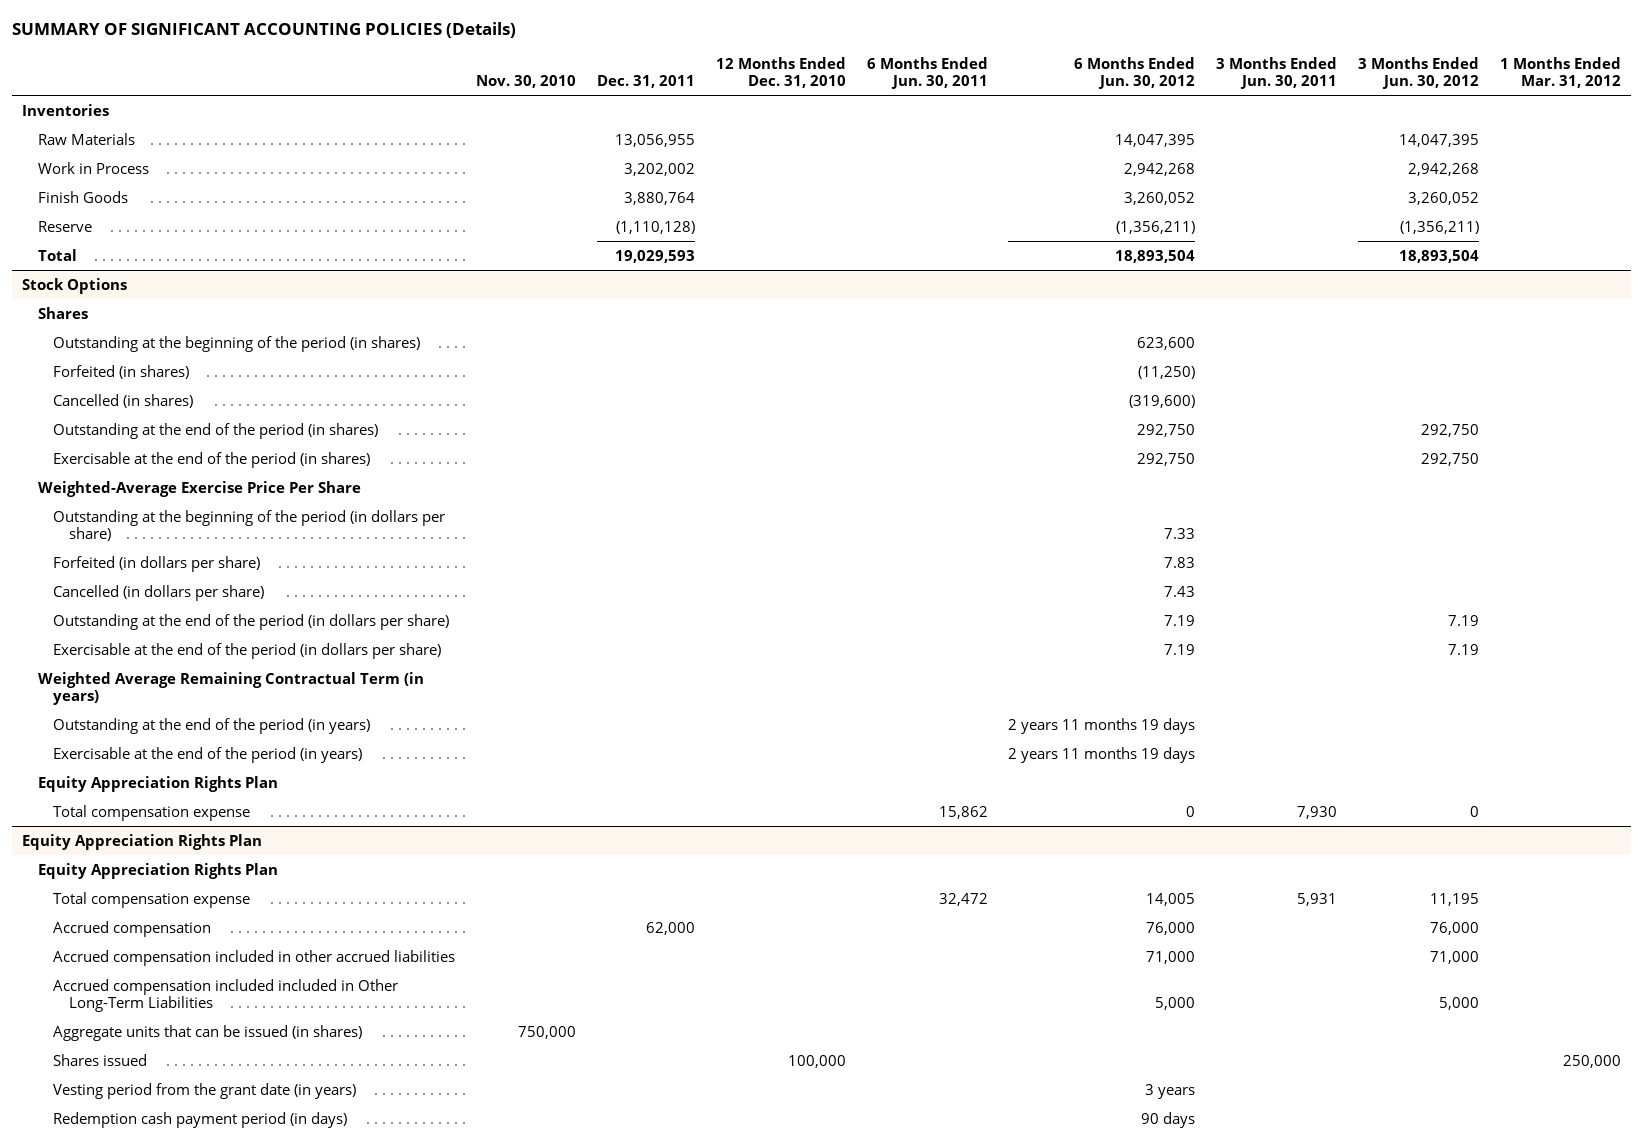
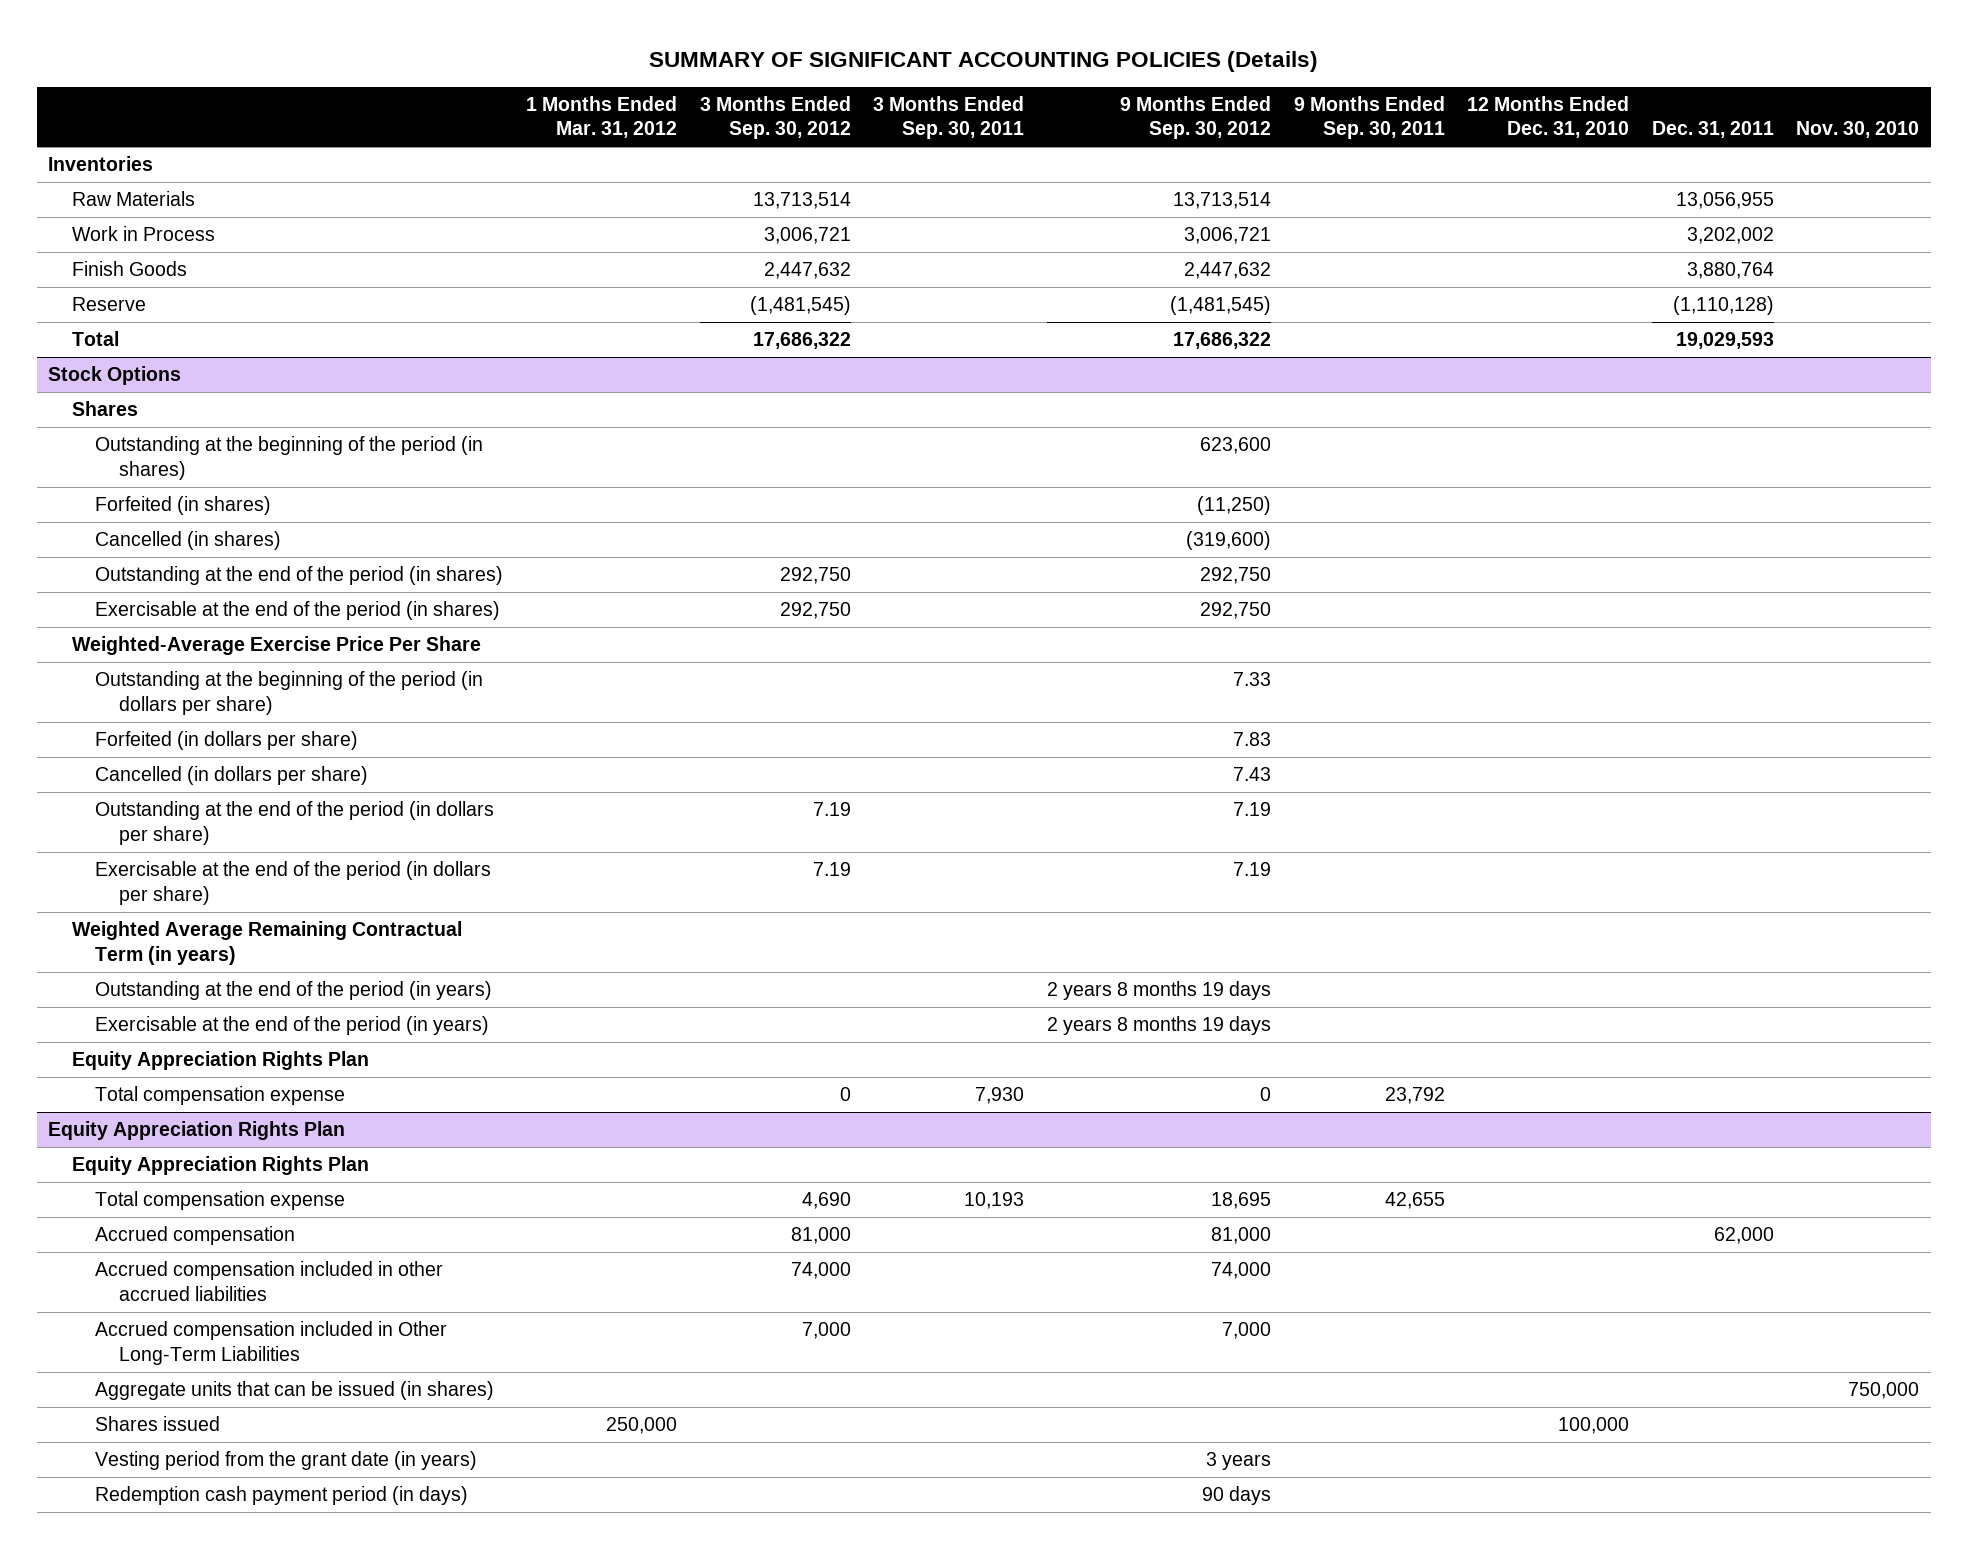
[866,56,988,90] 6 Months Ended Jun. 30, 2011 -> none
[1074,56,1196,90] 6 Months Ended Jun. 30, 2012 -> none
[1216,56,1338,90] 3 Months Ended Jun. 30, 2011 -> none
[1357,56,1479,90] 3 Months Ended Jun. 30, 2012 -> none
none -> [699,96,851,140] 3 Months Ended Sep. 30, 2012
none -> [873,96,1025,140] 3 Months Ended Sep. 30, 2011
none -> [1119,96,1271,140] 9 Months Ended Sep. 30, 2012
none -> [1293,96,1445,140] 9 Months Ended Sep. 30, 2011
[53,978,399,1012] Accrued compensation included included in Other Long-Term Liabilities -> [95,1321,448,1365] Accrued compensation included in Other Long-Term Liabilities

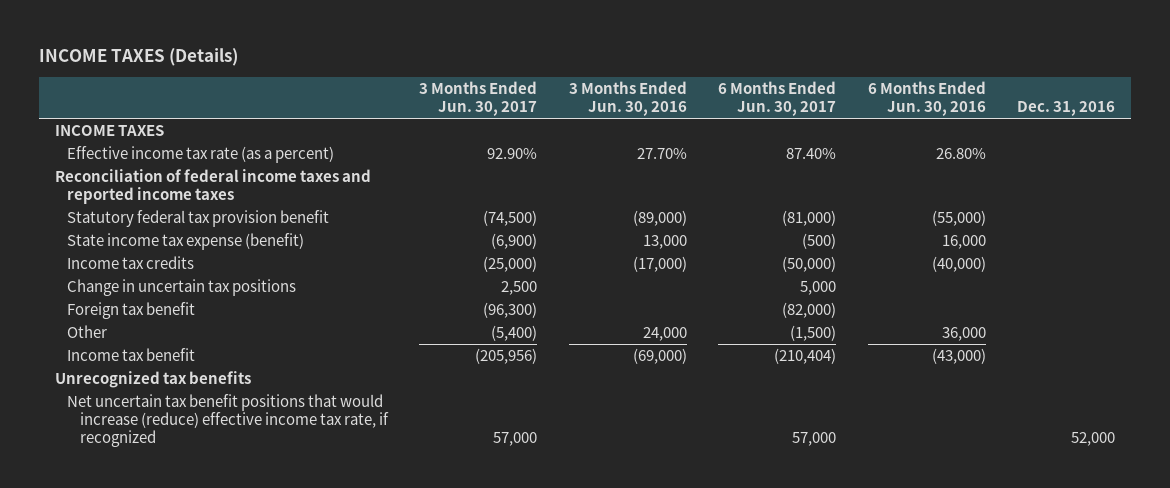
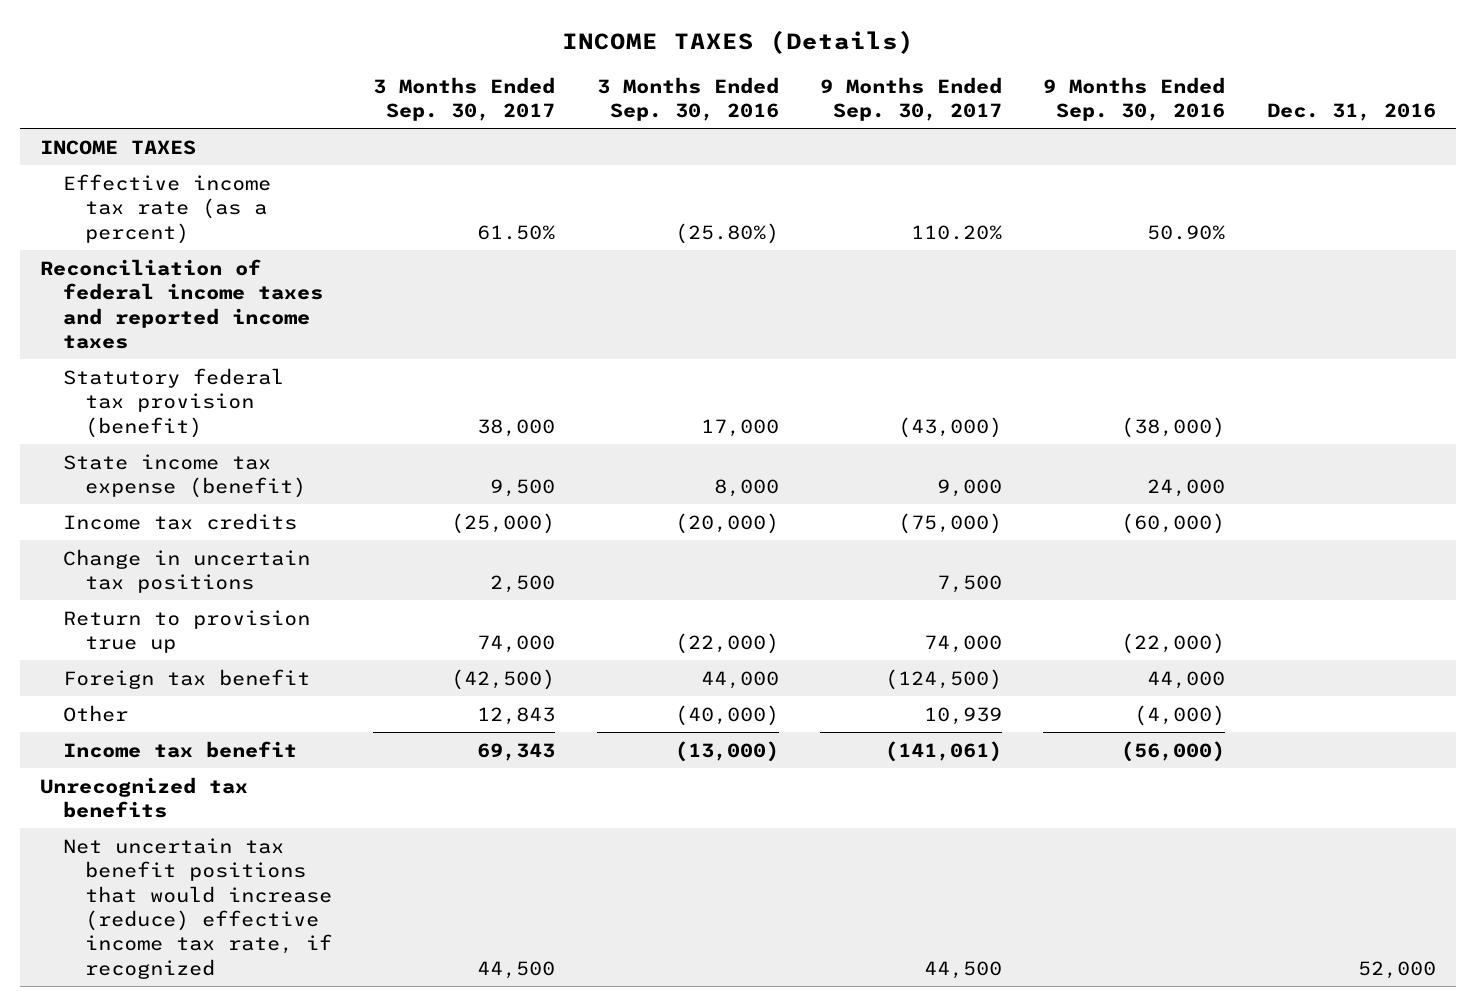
[419,81,538,116] 3 Months Ended Jun. 30, 2017 -> none
[568,81,687,116] 3 Months Ended Jun. 30, 2016 -> none
[718,81,837,116] 6 Months Ended Jun. 30, 2017 -> none
[867,81,986,116] 6 Months Ended Jun. 30, 2016 -> none
none -> [373,76,556,122] 3 Months Ended Sep. 30, 2017
none -> [596,76,779,122] 3 Months Ended Sep. 30, 2016
none -> [820,76,1003,122] 9 Months Ended Sep. 30, 2017
none -> [1043,76,1226,122] 9 Months Ended Sep. 30, 2016
[67,210,330,228] Statutory federal tax provision benefit -> [62,367,284,438] Statutory federal tax provision (benefit)
none -> [62,609,310,654] Return to provision true up

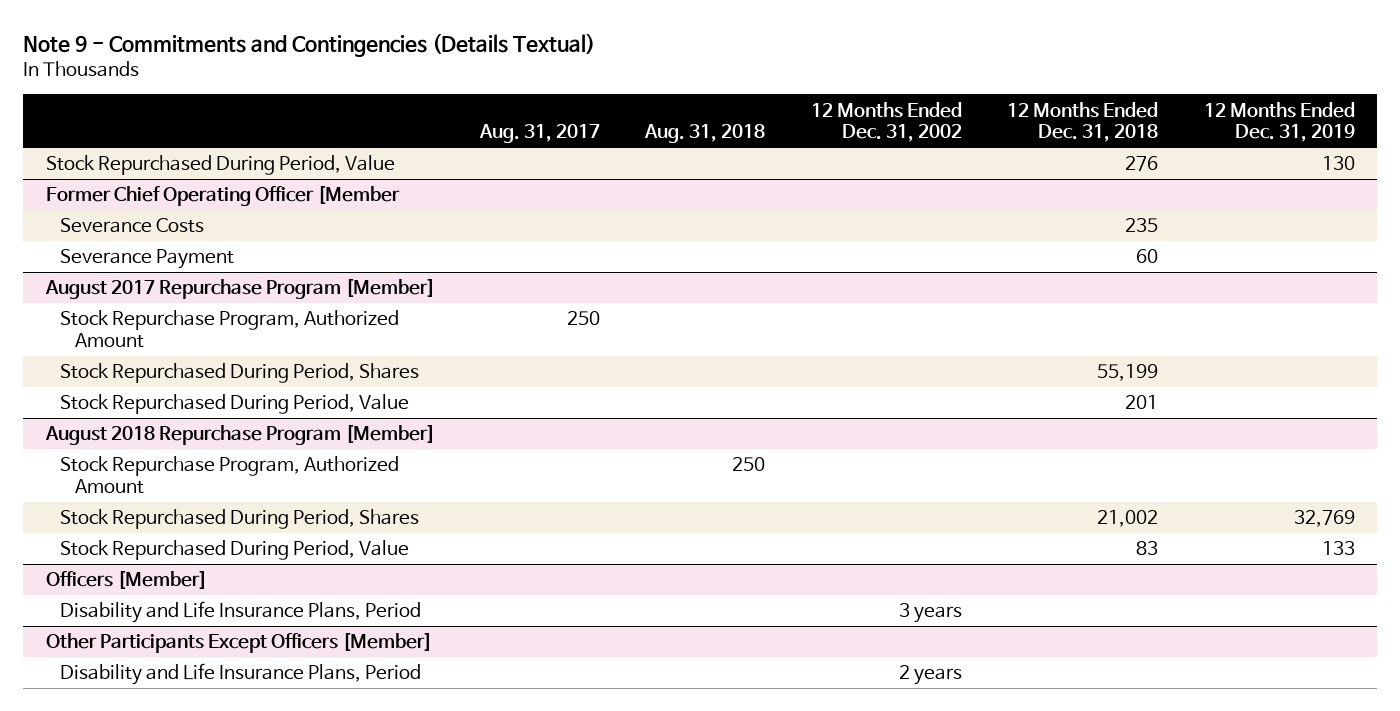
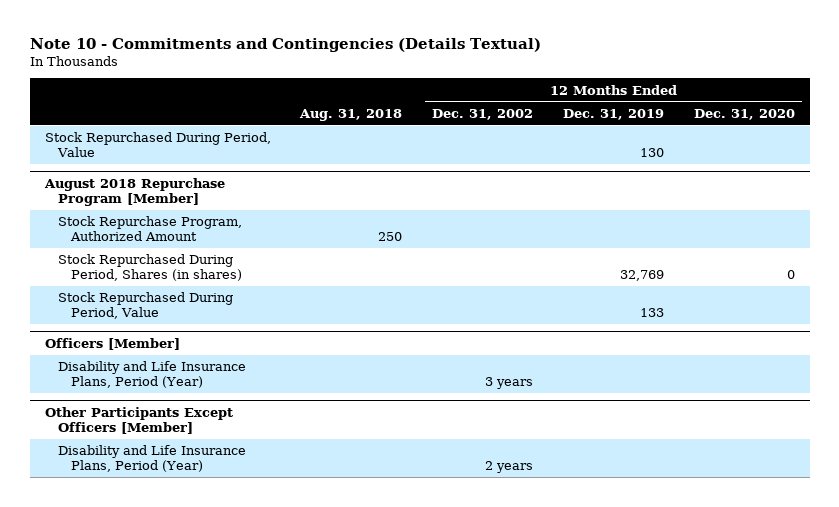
[22,33,595,58] Note 9 - Commitments and Contingencies (Details Textual) -> [29,37,541,52] Note 10 - Commitments and Contingencies (Details Textual)
[479,124,601,144] Aug. 31, 2017 -> none
[1007,101,1159,143] 12 Months Ended Dec. 31, 2018 -> none
none -> [693,108,795,120] Dec. 31, 2020
[45,185,400,207] Former Chief Operating Officer [Member -> none
[60,218,205,234] Severance Costs -> none
[60,249,235,270] Severance Payment -> none
[44,278,435,300] August 2017 Repurchase Program [Member] -> none
[60,310,400,348] Stock Repurchase Program, Authorized Amount -> none
[60,363,420,384] Stock Repurchased During Period, Shares -> none
[60,394,410,415] Stock Repurchased During Period, Value -> none
[60,509,420,530] Stock Repurchased During Period, Shares -> [57,254,242,282] Stock Repurchased During Period, Shares (in shares)
[60,601,422,624] Disability and Life Insurance Plans, Period -> [57,361,246,389] Disability and Life Insurance Plans, Period (Year)
[60,663,422,686] Disability and Life Insurance Plans, Period -> [57,445,246,473] Disability and Life Insurance Plans, Period (Year)

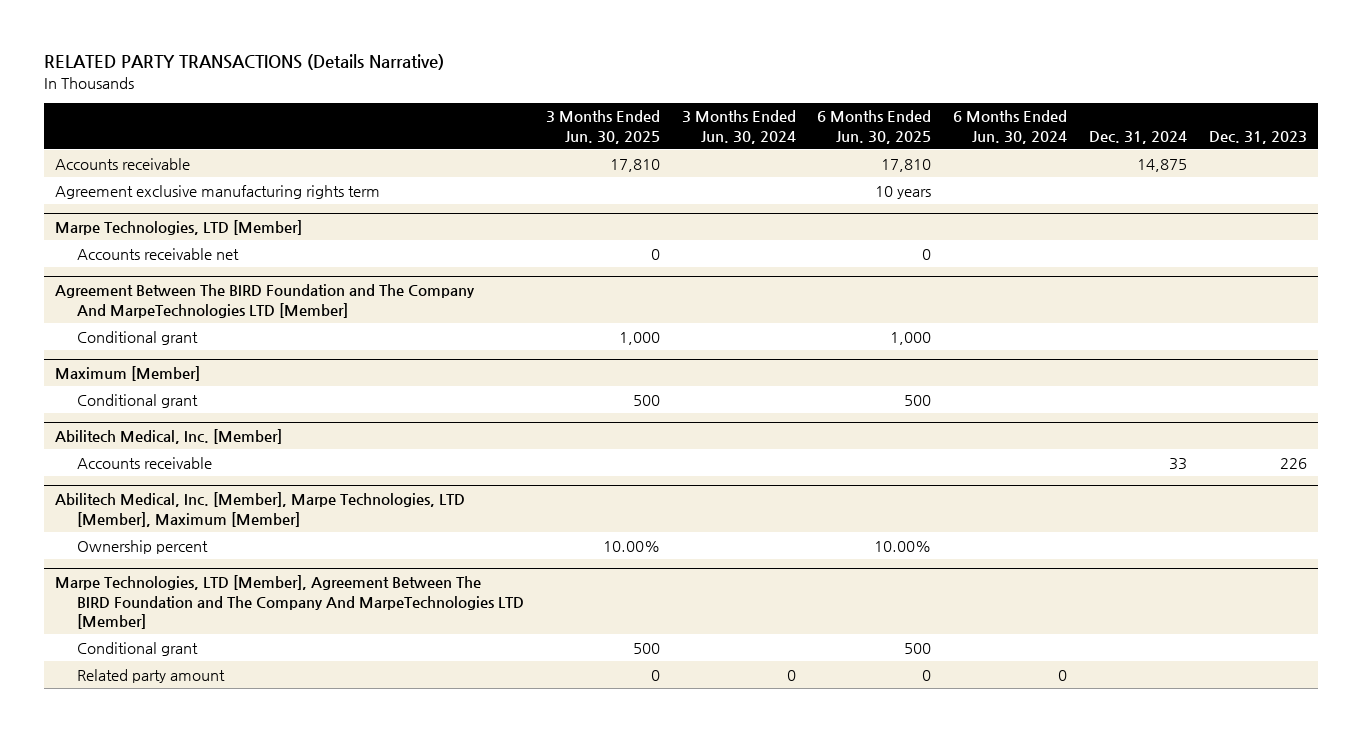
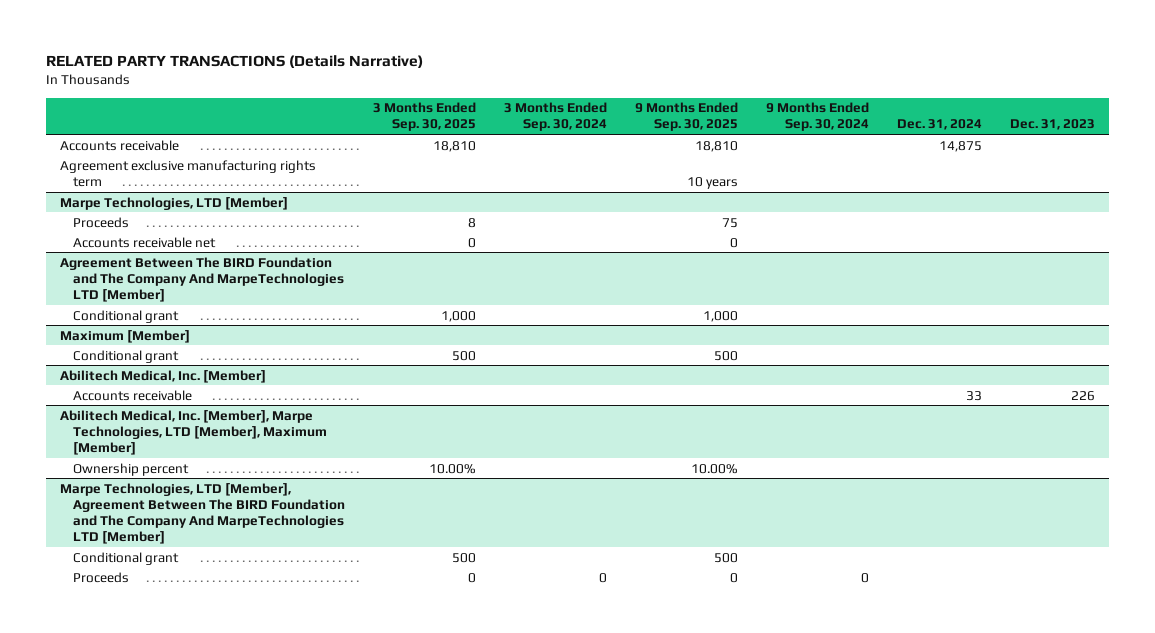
[545,110,660,144] 3 Months Ended Jun. 30, 2025 -> none
[681,110,796,144] 3 Months Ended Jun. 30, 2024 -> none
[817,110,932,144] 6 Months Ended Jun. 30, 2025 -> none
[953,110,1068,144] 6 Months Ended Jun. 30, 2024 -> none
none -> [373,102,477,132] 3 Months Ended Sep. 30, 2025
none -> [504,102,608,132] 3 Months Ended Sep. 30, 2024
none -> [635,102,739,132] 9 Months Ended Sep. 30, 2025
none -> [766,102,870,132] 9 Months Ended Sep. 30, 2024
none -> [73,216,130,228] Proceeds
[76,668,225,683] Related party amount -> [73,571,130,583] Proceeds

